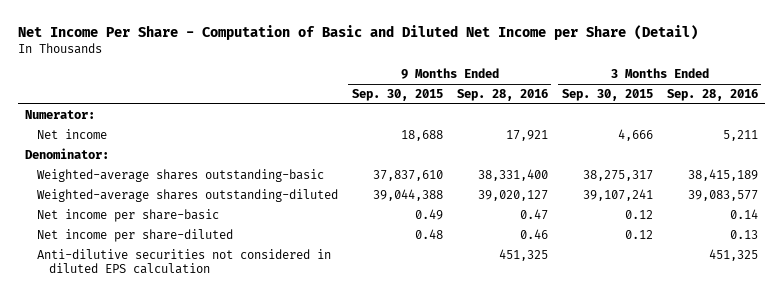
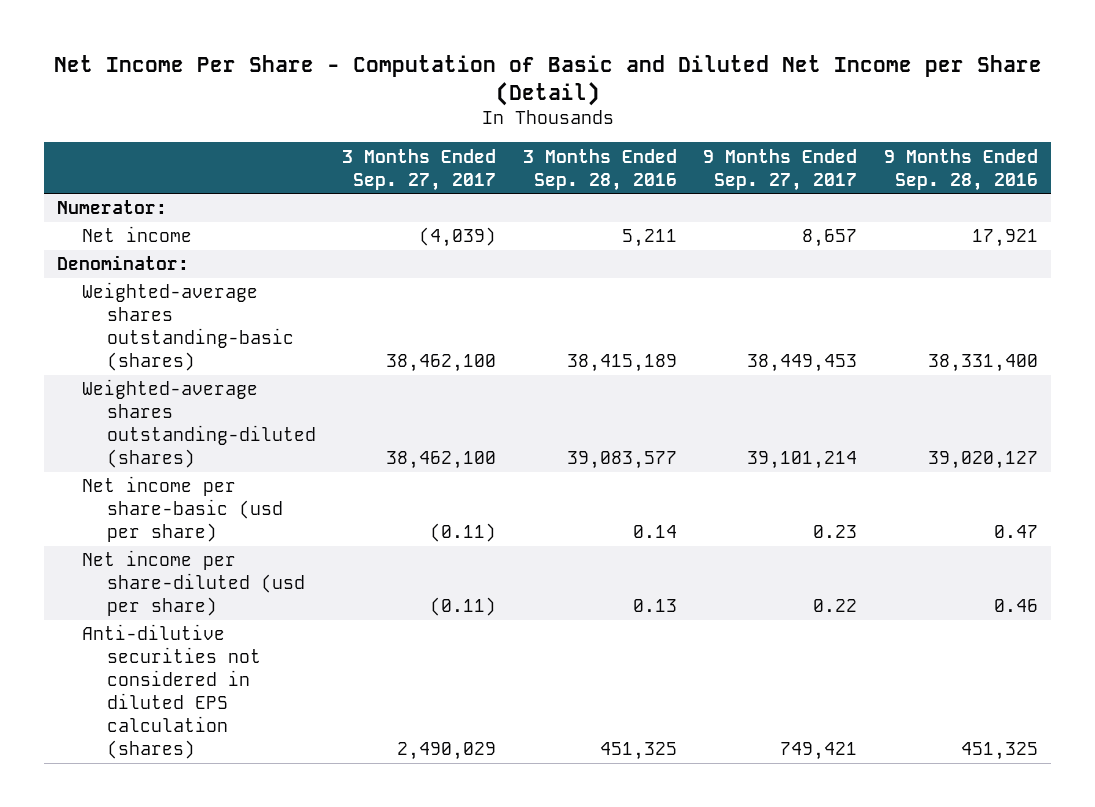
[351,89,443,102] Sep. 30, 2015 -> none
[561,89,653,102] Sep. 30, 2015 -> none
none -> [342,148,497,191] 3 Months Ended Sep. 27, 2017
none -> [703,148,858,191] 9 Months Ended Sep. 27, 2017
[37,168,325,182] Weighted-average shares outstanding-basic -> [82,282,294,372] Weighted-average shares outstanding-basic (shares)
[37,188,339,202] Weighted-average shares outstanding-diluted -> [82,379,316,469] Weighted-average shares outstanding-diluted (shares)
[37,208,220,222] Net income per share-basic -> [82,476,283,543] Net income per share-basic (usd per share)
[37,228,234,242] Net income per share-diluted -> [82,550,305,617] Net income per share-diluted (usd per share)
[37,248,332,275] Anti-dilutive securities not considered in diluted EPS calculation -> [82,624,261,760] Anti-dilutive securities not considered in diluted EPS calculation (shares)

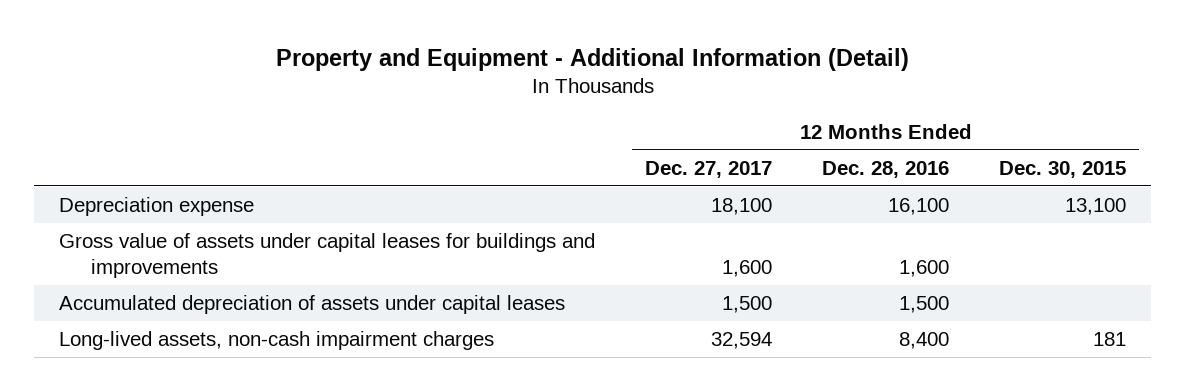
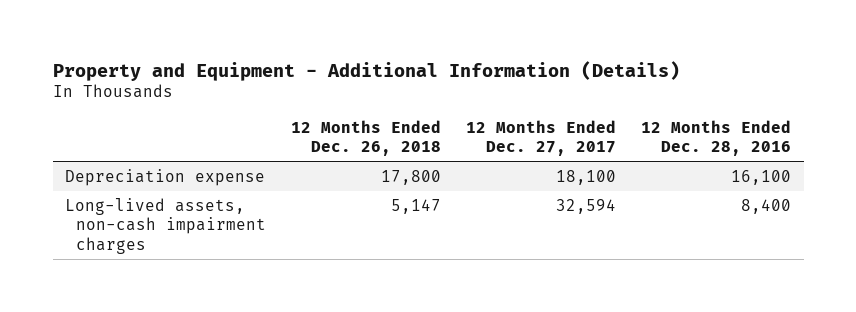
[275,47,909,71] Property and Equipment - Additional Information (Detail) -> [52,60,680,81] Property and Equipment - Additional Information (Details)
[999,160,1127,178] Dec. 30, 2015 -> none
none -> [291,119,442,157] 12 Months Ended Dec. 26, 2018
[58,233,595,278] Gross value of assets under capital leases for buildings and improvements -> none
[58,295,565,315] Accumulated depreciation of assets under capital leases -> none

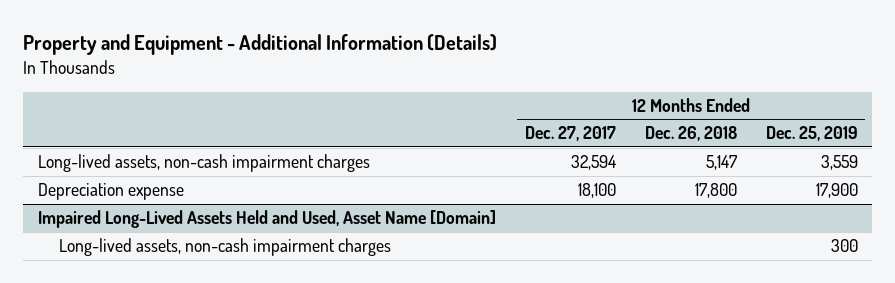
[641,119,792,157] 12 Months Ended Dec. 28, 2016 -> none
none -> [765,126,858,142] Dec. 25, 2019
[65,168,266,186] Depreciation expense -> [37,183,184,201] Depreciation expense
none -> [37,210,496,229] Impaired Long-Lived Assets Held and Used, Asset Name [Domain]
none -> [59,238,392,257] Long-lived assets, non-cash impairment charges

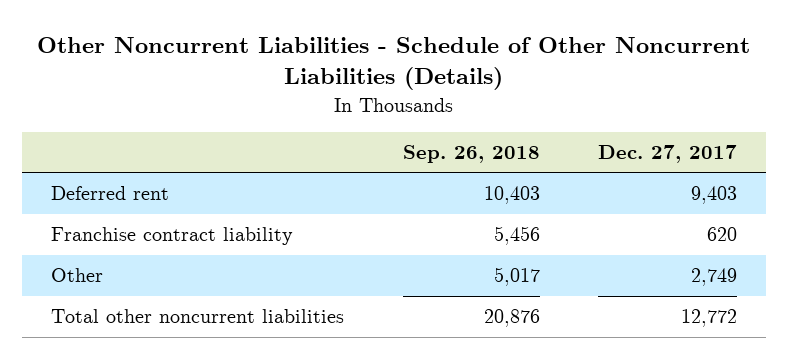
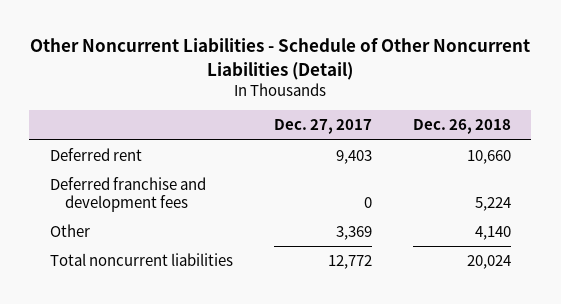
[37,36,751,91] Other Noncurrent Liabilities - Schedule of Other Noncurrent Liabilities (Details) -> [30,38,531,80] Other Noncurrent Liabilities - Schedule of Other Noncurrent Liabilities (Detail)
[402,145,540,164] Sep. 26, 2018 -> none
none -> [412,119,511,135] Dec. 26, 2018
[50,227,293,246] Franchise contract liability -> none
none -> [49,177,206,213] Deferred franchise and development fees
[691,268,738,287] 2,749 -> [335,226,372,241] 3,369
[50,309,344,324] Total other noncurrent liabilities -> [49,253,233,267] Total noncurrent liabilities

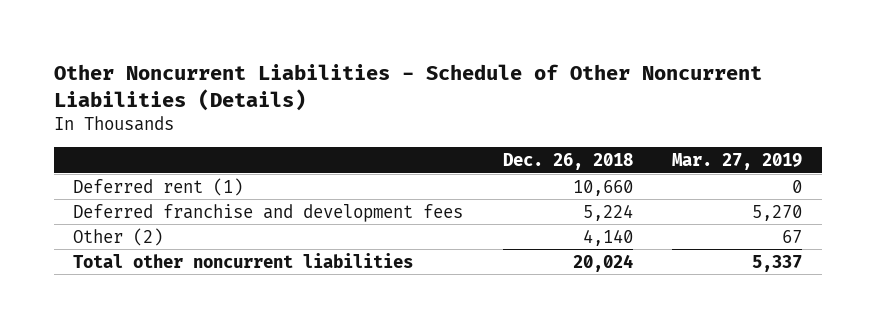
[30,38,531,80] Other Noncurrent Liabilities - Schedule of Other Noncurrent Liabilities (Detail) -> [53,64,762,112] Other Noncurrent Liabilities - Schedule of Other Noncurrent Liabilities (Details)
[273,119,372,135] Dec. 27, 2017 -> none
none -> [672,153,803,171] Mar. 27, 2019
[49,148,142,162] Deferred rent -> [73,177,244,196] Deferred rent (1)
[49,224,90,238] Other -> [73,227,164,246] Other (2)
[49,253,233,267] Total noncurrent liabilities -> [73,252,414,268] Total other noncurrent liabilities

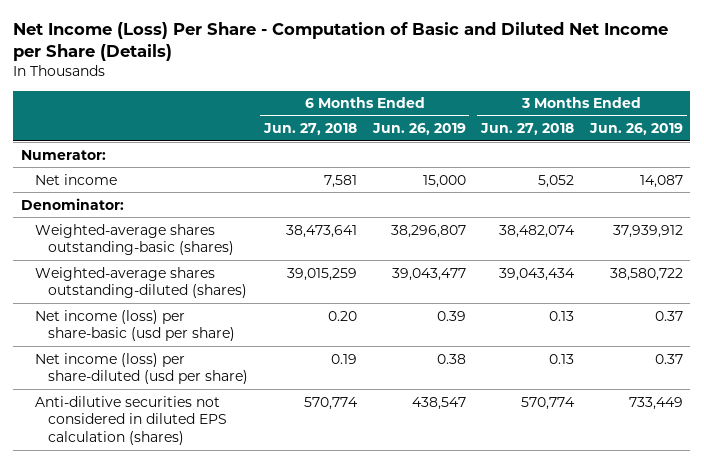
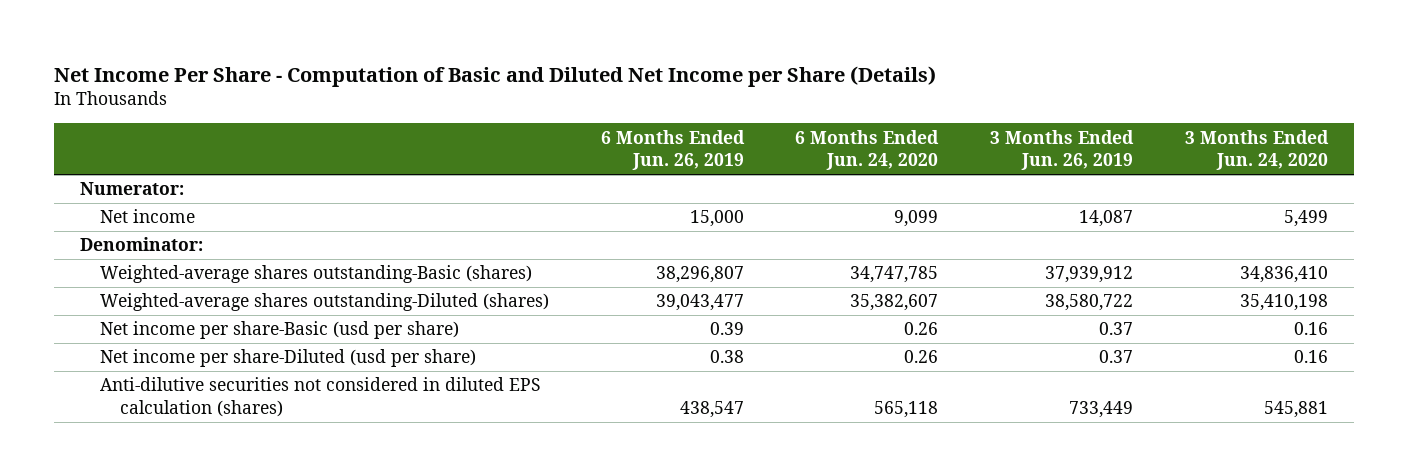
[13,22,669,62] Net Income (Loss) Per Share - Computation of Basic and Diluted Net Income per Share (Details) -> [54,65,937,87] Net Income Per Share - Computation of Basic and Diluted Net Income per Share (Details)
[262,123,357,136] Jun. 27, 2018 -> none
[480,123,575,136] Jun. 27, 2018 -> none
none -> [795,129,940,171] 6 Months Ended Jun. 24, 2020
none -> [1184,129,1329,171] 3 Months Ended Jun. 24, 2020
[34,223,235,256] Weighted-average shares outstanding-basic (shares) -> [99,265,532,284] Weighted-average shares outstanding-Basic (shares)
[34,266,248,299] Weighted-average shares outstanding-diluted (shares) -> [99,293,549,312] Weighted-average shares outstanding-Diluted (shares)
[34,309,236,342] Net income (loss) per share-basic (usd per share) -> [99,321,459,340] Net income per share-Basic (usd per share)
[34,352,249,385] Net income (loss) per share-diluted (usd per share) -> [99,349,476,368] Net income per share-Diluted (usd per share)

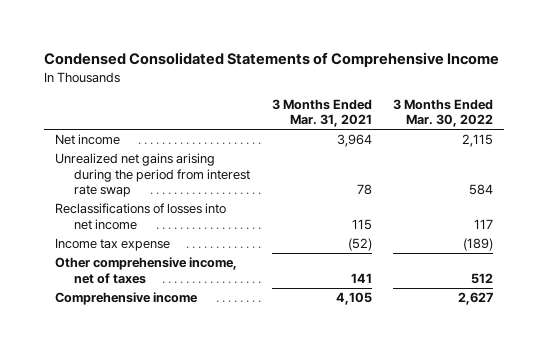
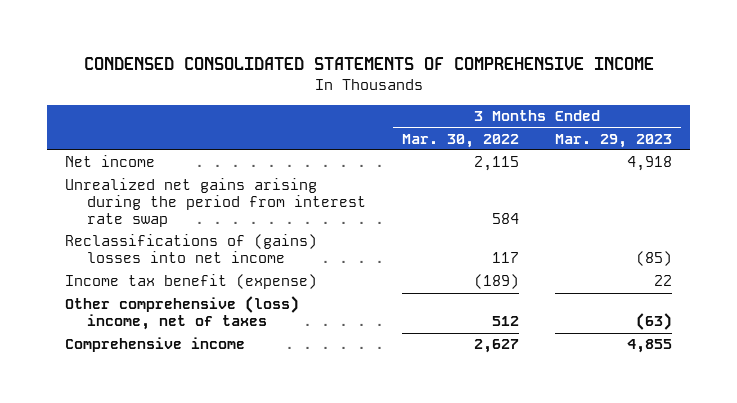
[44,52,500,68] Condensed Consolidated Statements of Comprehensive Income -> [83,57,654,71] CONDENSED CONSOLIDATED STATEMENTS OF COMPREHENSIVE INCOME
[271,98,372,128] 3 Months Ended Mar. 31, 2021 -> none
none -> [554,133,672,148] Mar. 29, 2023
[55,203,227,230] Reclassifications of losses into net income -> [65,234,318,264] Reclassifications of (gains) losses into net income
[55,238,171,252] Income tax expense -> [65,274,318,290] Income tax benefit (expense)
[55,257,238,284] Other comprehensive income, net of taxes -> [65,296,300,331] Other comprehensive (loss) income, net of taxes

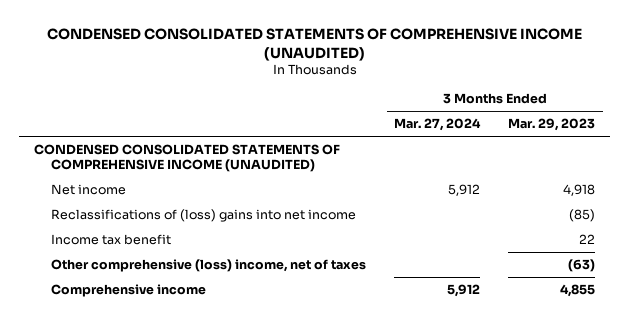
[83,57,654,71] CONDENSED CONSOLIDATED STATEMENTS OF COMPREHENSIVE INCOME -> [46,27,582,61] CONDENSED CONSOLIDATED STATEMENTS OF COMPREHENSIVE INCOME (UNAUDITED)
[402,133,520,148] Mar. 30, 2022 -> none
none -> [394,118,482,132] Mar. 27, 2024
none -> [33,143,340,172] CONDENSED CONSOLIDATED STATEMENTS OF COMPREHENSIVE INCOME (UNAUDITED)
[65,178,367,228] Unrealized net gains arising during the period from interest rate swap -> none
[65,234,318,264] Reclassifications of (gains) losses into net income -> [51,208,357,222] Reclassifications of (loss) gains into net income
[65,274,318,290] Income tax benefit (expense) -> [51,233,172,245] Income tax benefit

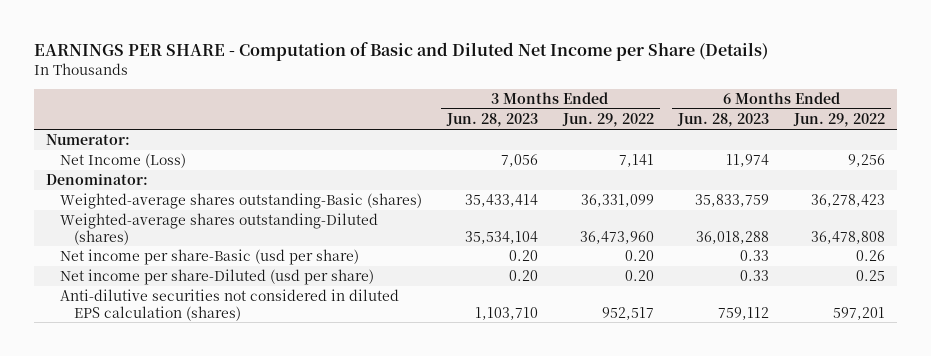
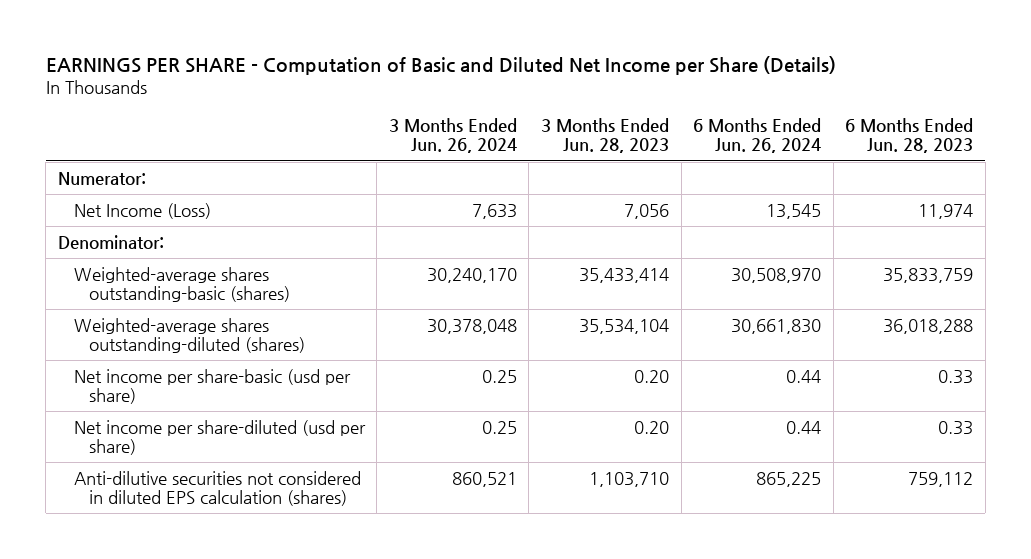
[561,113,654,128] Jun. 29, 2022 -> none
[792,113,885,128] Jun. 29, 2022 -> none
none -> [388,117,517,154] 3 Months Ended Jun. 26, 2024
none -> [693,117,822,154] 6 Months Ended Jun. 26, 2024
[60,193,423,210] Weighted-average shares outstanding-Basic (shares) -> [73,266,291,303] Weighted-average shares outstanding-basic (shares)
[60,213,379,245] Weighted-average shares outstanding-Diluted (shares) -> [73,317,306,354] Weighted-average shares outstanding-diluted (shares)
[60,249,360,266] Net income per share-Basic (usd per share) -> [73,368,351,405] Net income per share-basic (usd per share)
[60,269,375,286] Net income per share-Diluted (usd per share) -> [73,419,366,456] Net income per share-diluted (usd per share)

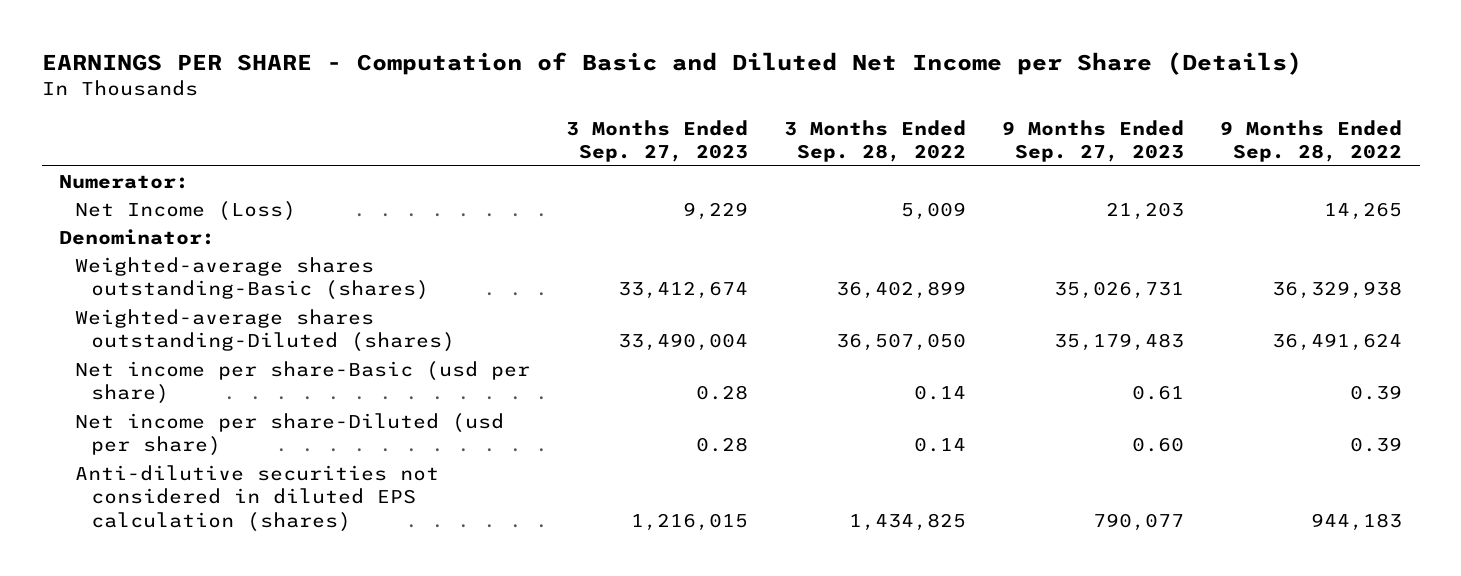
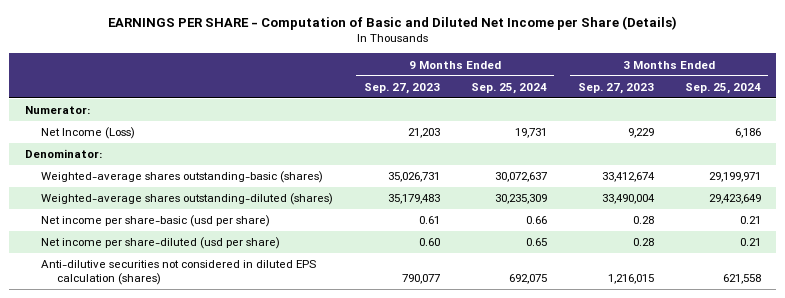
[783,119,966,163] 3 Months Ended Sep. 28, 2022 -> none
[1219,119,1402,163] 9 Months Ended Sep. 28, 2022 -> none
none -> [470,82,547,94] Sep. 25, 2024
none -> [684,82,761,94] Sep. 25, 2024
[75,256,430,301] Weighted-average shares outstanding-Basic (shares) -> [40,171,323,184] Weighted-average shares outstanding-basic (shares)
[75,308,456,353] Weighted-average shares outstanding-Diluted (shares) -> [40,193,333,206] Weighted-average shares outstanding-diluted (shares)
[75,360,531,405] Net income per share-Basic (usd per share) -> [40,215,270,228] Net income per share-basic (usd per share)
[75,412,505,457] Net income per share-Diluted (usd per share) -> [40,237,280,250] Net income per share-diluted (usd per share)

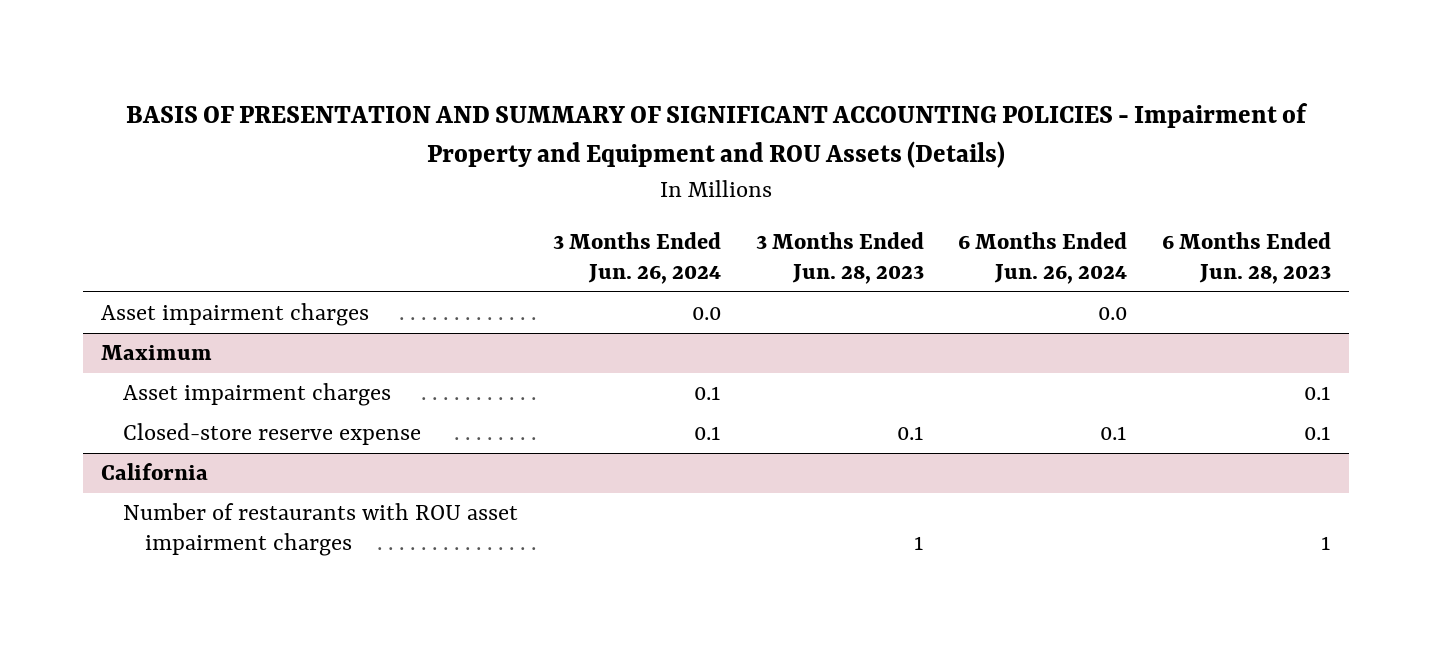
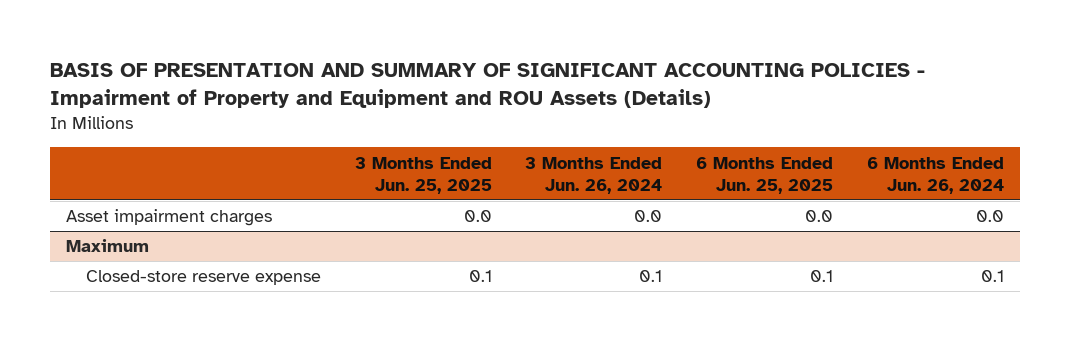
[755,232,924,285] 3 Months Ended Jun. 28, 2023 -> none
[1162,232,1332,285] 6 Months Ended Jun. 28, 2023 -> none
none -> [354,156,492,194] 3 Months Ended Jun. 25, 2025
none -> [695,156,833,194] 6 Months Ended Jun. 25, 2025
[123,382,392,406] Asset impairment charges -> none
[100,462,208,480] California -> none
[123,502,519,557] Number of restaurants with ROU asset impairment charges -> none

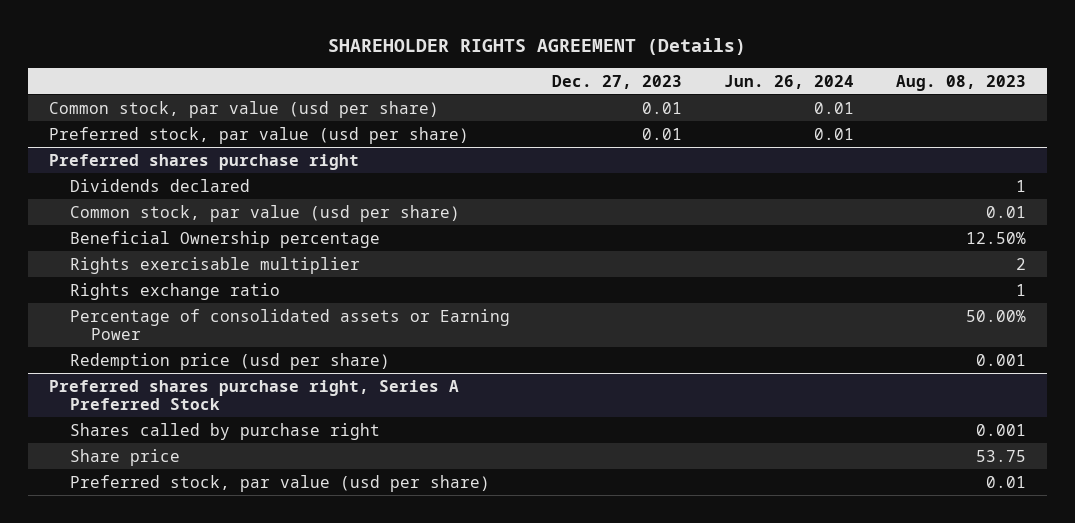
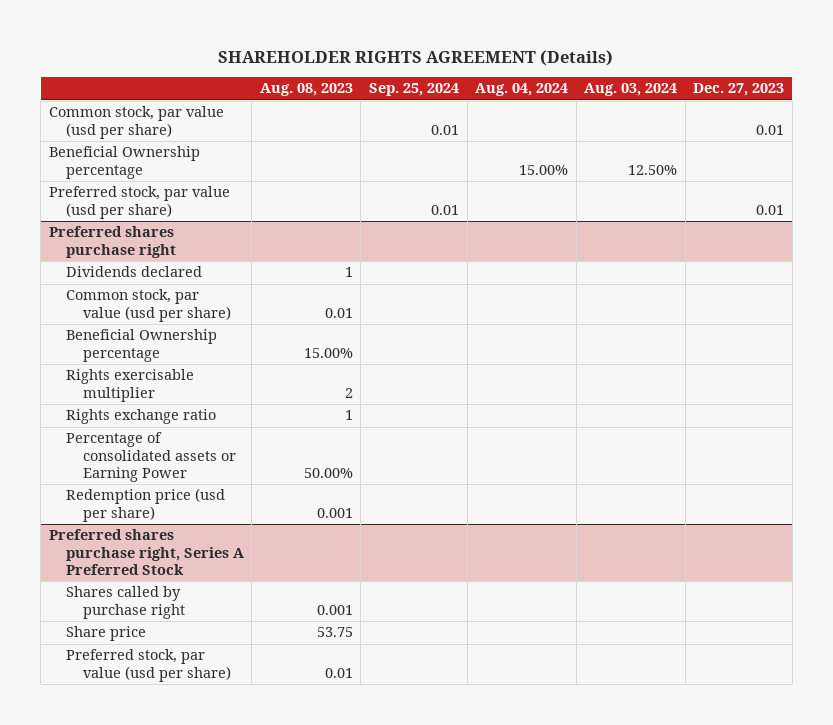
[723,74,854,89] Jun. 26, 2024 -> none
none -> [368,83,459,97] Sep. 25, 2024
none -> [475,83,569,97] Aug. 04, 2024
none -> [584,83,678,97] Aug. 03, 2024
none -> [48,146,200,179] Beneficial Ownership percentage
[965,231,1026,244] 12.50% -> [303,347,353,358] 15.00%

